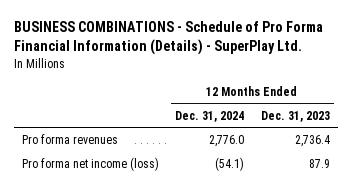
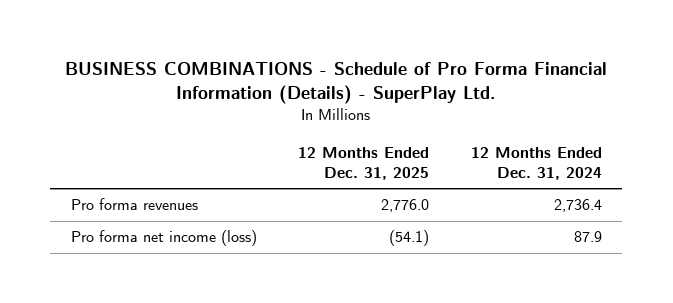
[260,110,330,122] Dec. 31, 2023 -> none
none -> [298,146,430,180] 12 Months Ended Dec. 31, 2025
[209,135,245,148] 2,776.0 -> [553,199,602,213] 2,736.4
[215,157,245,172] (54.1) -> [573,231,602,243] 87.9

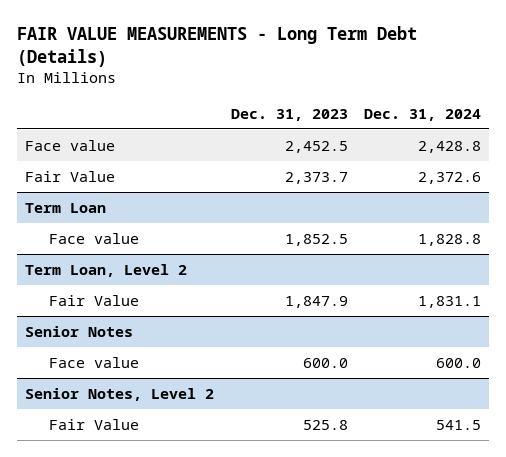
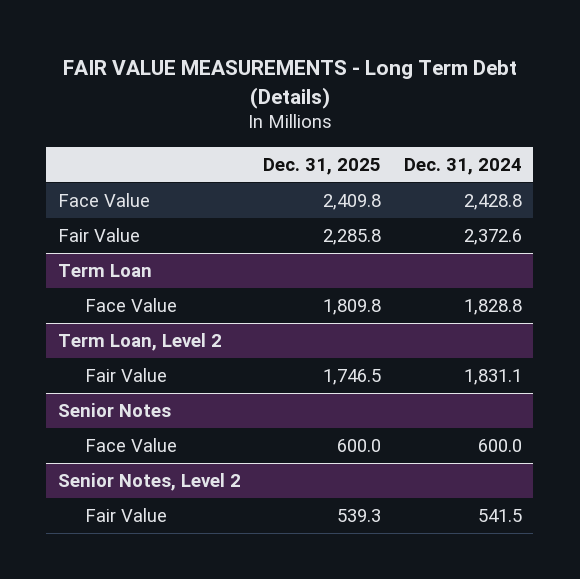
[230,108,348,121] Dec. 31, 2023 -> none
none -> [263,157,382,175] Dec. 31, 2025
[25,139,116,151] Face value -> [57,192,150,207] Face Value
[48,232,139,244] Face value -> [85,297,178,312] Face Value
[48,356,139,368] Face value -> [85,437,178,452] Face Value

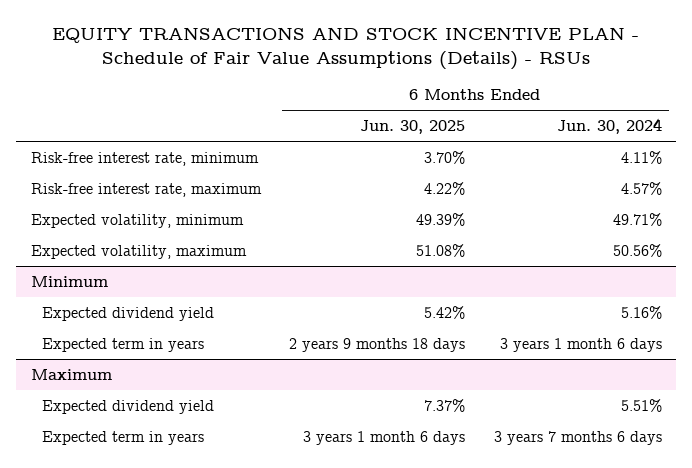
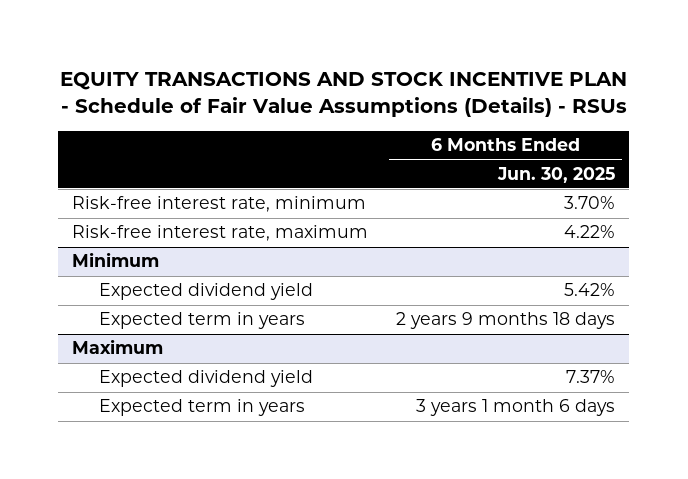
[556,118,662,135] Jun. 30, 2024 -> none
[30,213,244,228] Expected volatility, minimum -> none
[30,244,247,259] Expected volatility, maximum -> none

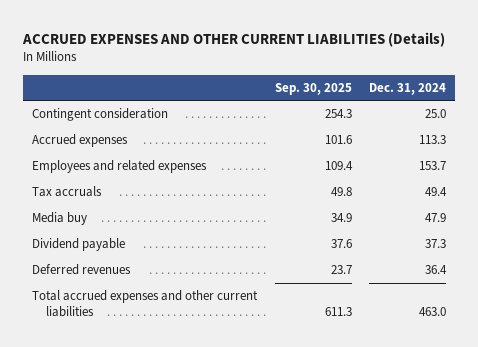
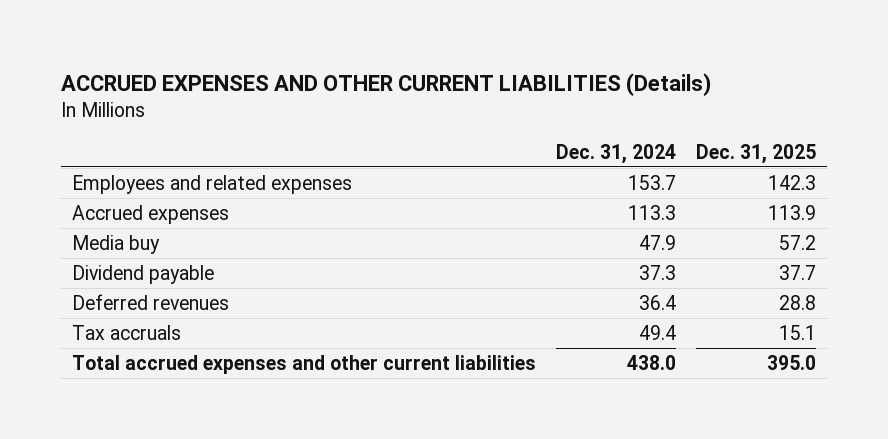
[274,82,352,95] Sep. 30, 2025 -> none
none -> [696,143,817,164] Dec. 31, 2025
[31,108,168,122] Contingent consideration -> none
[31,134,128,148] Accrued expenses -> [71,204,229,224] Accrued expenses
[31,186,102,198] Tax accruals -> [71,324,181,340] Tax accruals
[419,306,447,316] 463.0 -> [626,354,676,370] 438.0

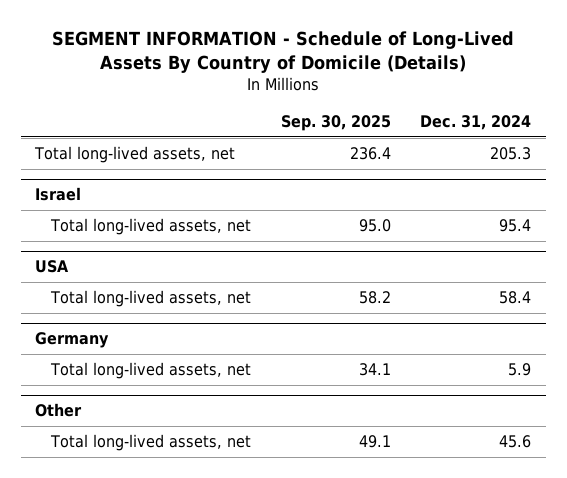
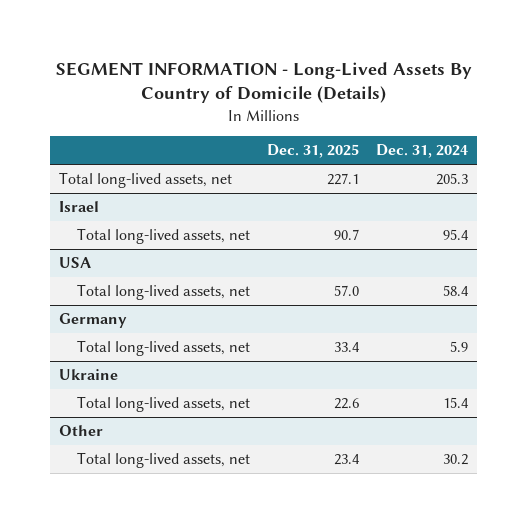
[52,30,515,74] SEGMENT INFORMATION - Schedule of Long-Lived Assets By Country of Domicile (Details) -> [55,61,472,104] SEGMENT INFORMATION - Long-Lived Assets By Country of Domicile (Details)
[280,115,391,132] Sep. 30, 2025 -> none
none -> [266,144,359,159] Dec. 31, 2025
none -> [58,368,118,380] Ukraine
none -> [76,395,250,412] Total long-lived assets, net
[499,435,532,449] 45.6 -> [443,453,469,465] 30.2

